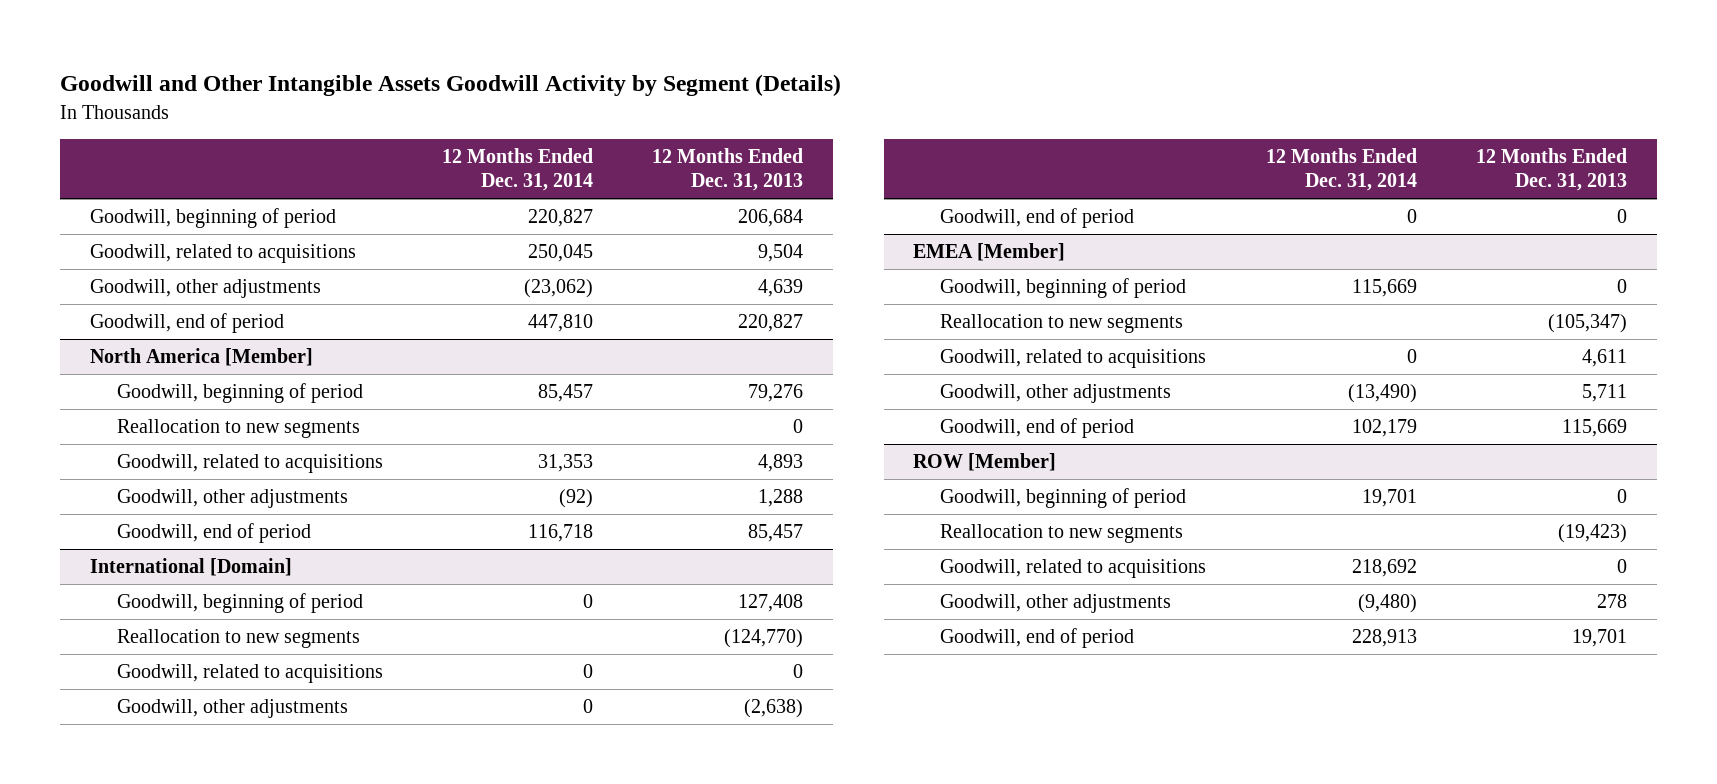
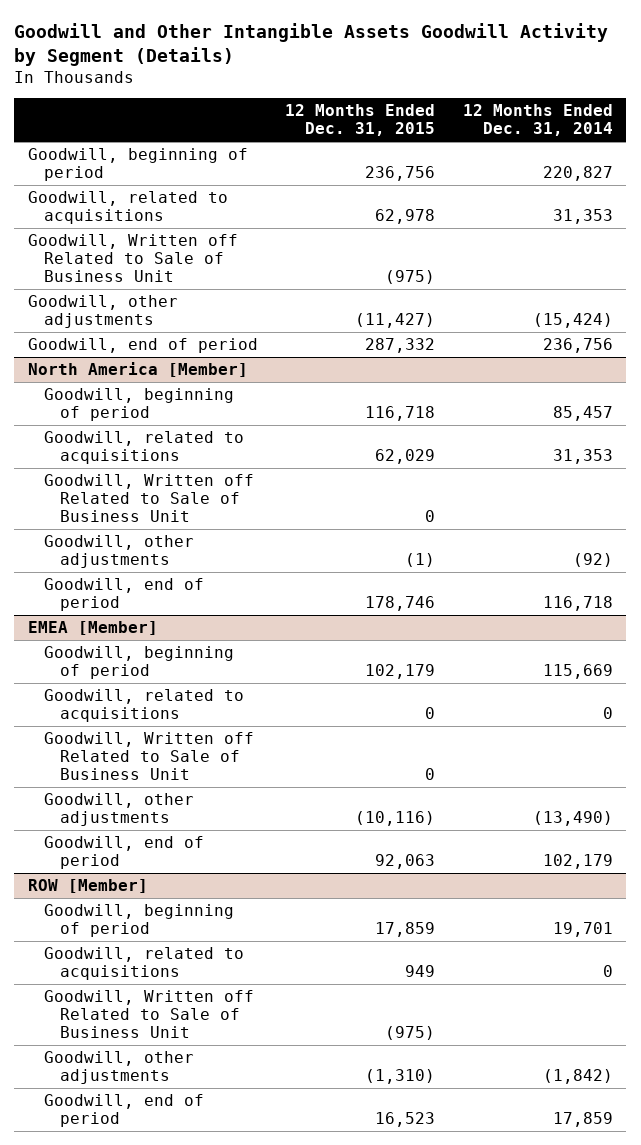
[652,148,804,192] 12 Months Ended Dec. 31, 2013 -> none
none -> [285,104,436,137] 12 Months Ended Dec. 31, 2015
[528,244,594,263] 250,045 -> [552,209,613,225] 31,353
none -> [28,234,239,283] Goodwill, Written off Related to Sale of Business Unit
[524,279,594,299] (23,062) -> [532,313,613,329] (15,424)
[528,314,594,333] 447,810 -> [542,338,613,354] 236,756
[116,419,360,439] Reallocation to new segments -> none
none -> [44,474,255,523] Goodwill, Written off Related to Sale of Business Unit
[89,558,292,577] International [Domain] -> none
[116,593,363,614] Goodwill, beginning of period -> none
[116,629,360,649] Reallocation to new segments -> none
[116,664,383,684] Goodwill, related to acquisitions -> none
[116,699,348,719] Goodwill, other adjustments -> none
[940,208,1135,229] Goodwill, end of period -> none
[940,314,1184,334] Reallocation to new segments -> none
none -> [44,732,255,781] Goodwill, Written off Related to Sale of Business Unit
[940,524,1184,544] Reallocation to new segments -> none
[1351,559,1417,578] 218,692 -> [602,965,613,978] 0
none -> [44,990,255,1039] Goodwill, Written off Related to Sale of Business Unit
[1357,594,1417,614] (9,480) -> [542,1069,613,1085] (1,842)
[1351,629,1417,648] 228,913 -> [552,1112,613,1128] 17,859

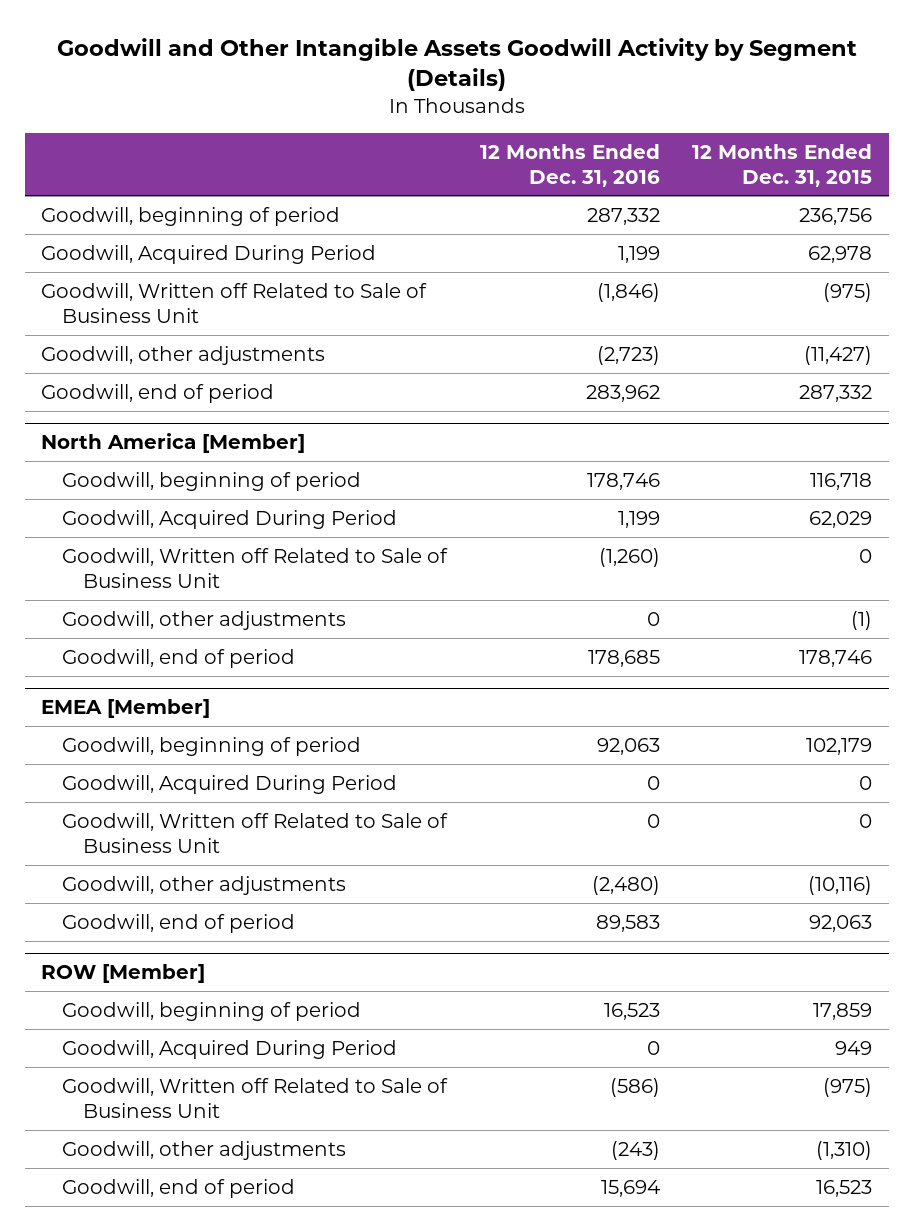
[462,104,613,137] 12 Months Ended Dec. 31, 2014 -> none
none -> [479,143,660,187] 12 Months Ended Dec. 31, 2016
[28,191,229,225] Goodwill, related to acquisitions -> [41,244,377,264] Goodwill, Acquired During Period
[44,431,245,465] Goodwill, related to acquisitions -> [62,509,398,529] Goodwill, Acquired During Period
[44,689,245,723] Goodwill, related to acquisitions -> [62,774,398,794] Goodwill, Acquired During Period
[44,947,245,981] Goodwill, related to acquisitions -> [62,1039,398,1059] Goodwill, Acquired During Period

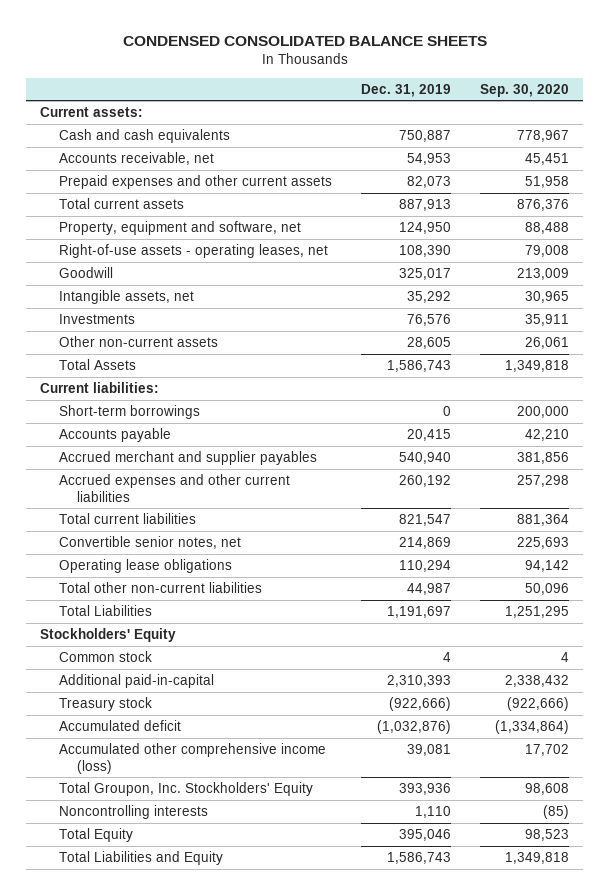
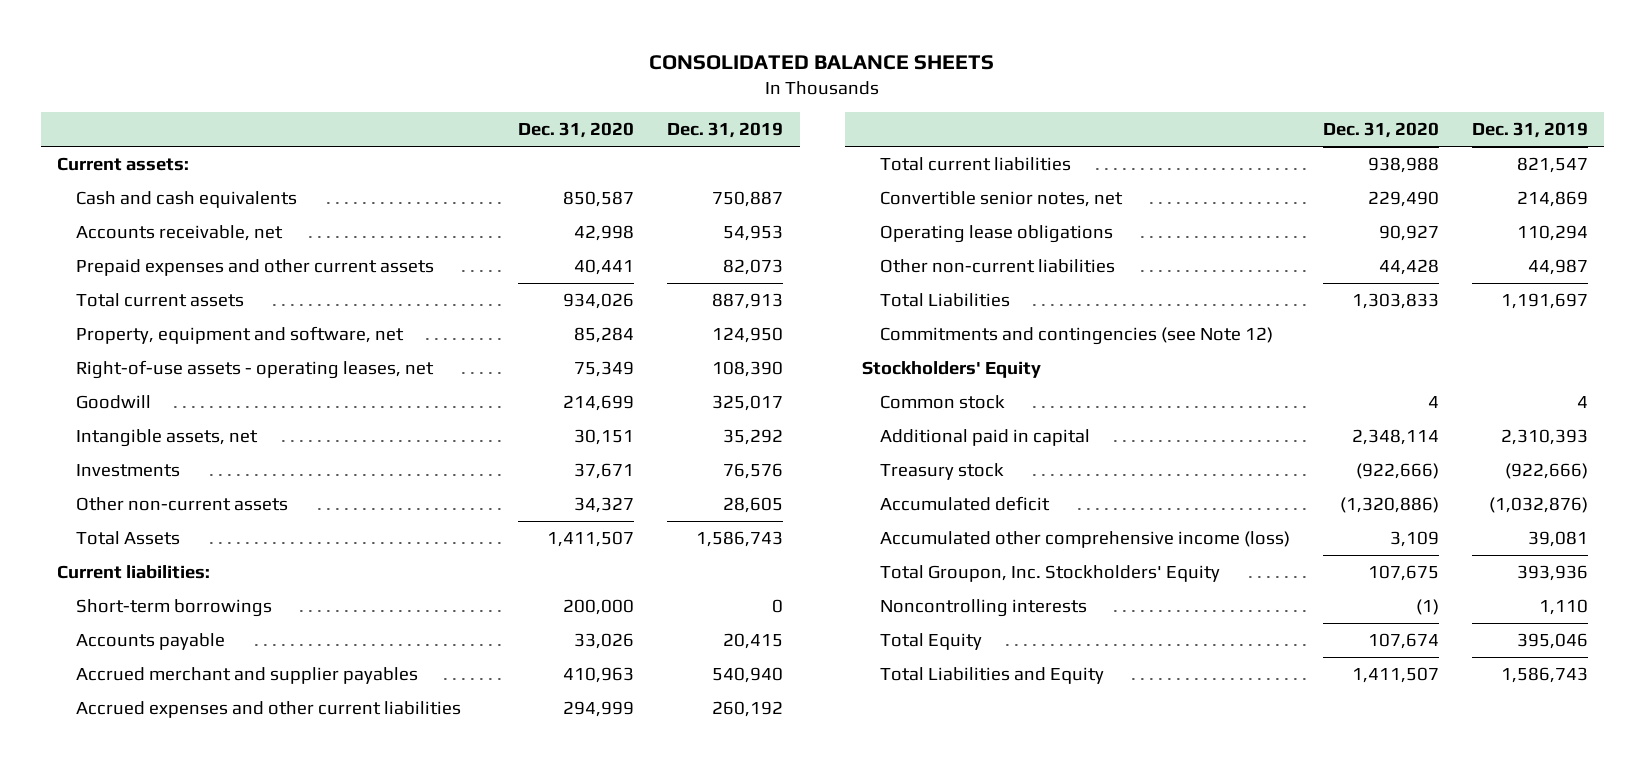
[122,36,487,47] CONDENSED CONSOLIDATED BALANCE SHEETS -> [649,55,995,71] CONSOLIDATED BALANCE SHEETS
[479,83,569,97] Sep. 30, 2020 -> none
none -> [518,122,635,139] Dec. 31, 2020
[58,581,262,593] Total other non-current liabilities -> [880,258,1116,273] Other non-current liabilities
none -> [880,326,1274,345] Commitments and contingencies (see Note 12)
[58,673,214,688] Additional paid-in-capital -> [880,428,1091,446] Additional paid in capital

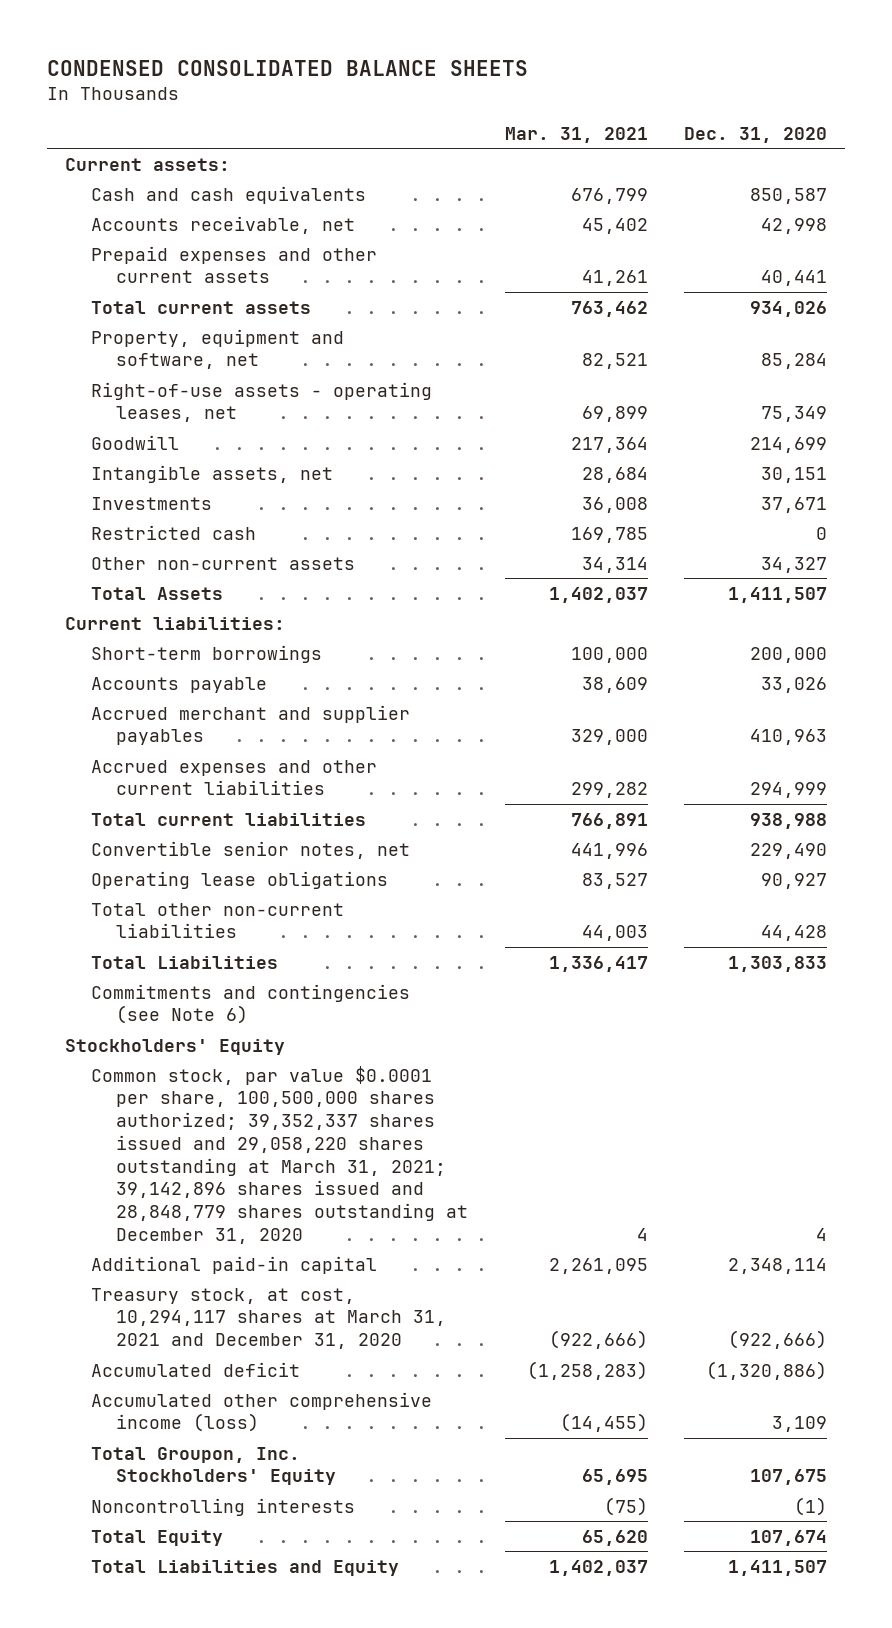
[649,55,995,71] CONSOLIDATED BALANCE SHEETS -> [47,59,529,76] CONDENSED CONSOLIDATED BALANCE SHEETS
[667,122,784,139] Dec. 31, 2019 -> none
none -> [504,127,648,144] Mar. 31, 2021
none -> [90,524,256,540] Restricted cash
[880,258,1116,273] Other non-current liabilities -> [90,902,344,939] Total other non-current liabilities
[880,326,1274,345] Commitments and contingencies (see Note 12) -> [90,983,410,1025] Commitments and contingencies (see Note 6)
[880,394,1006,409] Common stock -> [90,1065,469,1244] Common stock, par value $0.0001 per share, 100,500,000 shares authorized; 39,352,337 shares issued and 29,058,220 shares outstanding at March 31, 2021; 39,142,896 shares issued and 28,848,779 shares outstanding at December 31, 2020
[880,428,1091,446] Additional paid in capital -> [90,1255,377,1274] Additional paid-in capital
[880,462,1005,480] Treasury stock -> [90,1287,447,1350] Treasury stock, at cost, 10,294,117 shares at March 31, 2021 and December 31, 2020

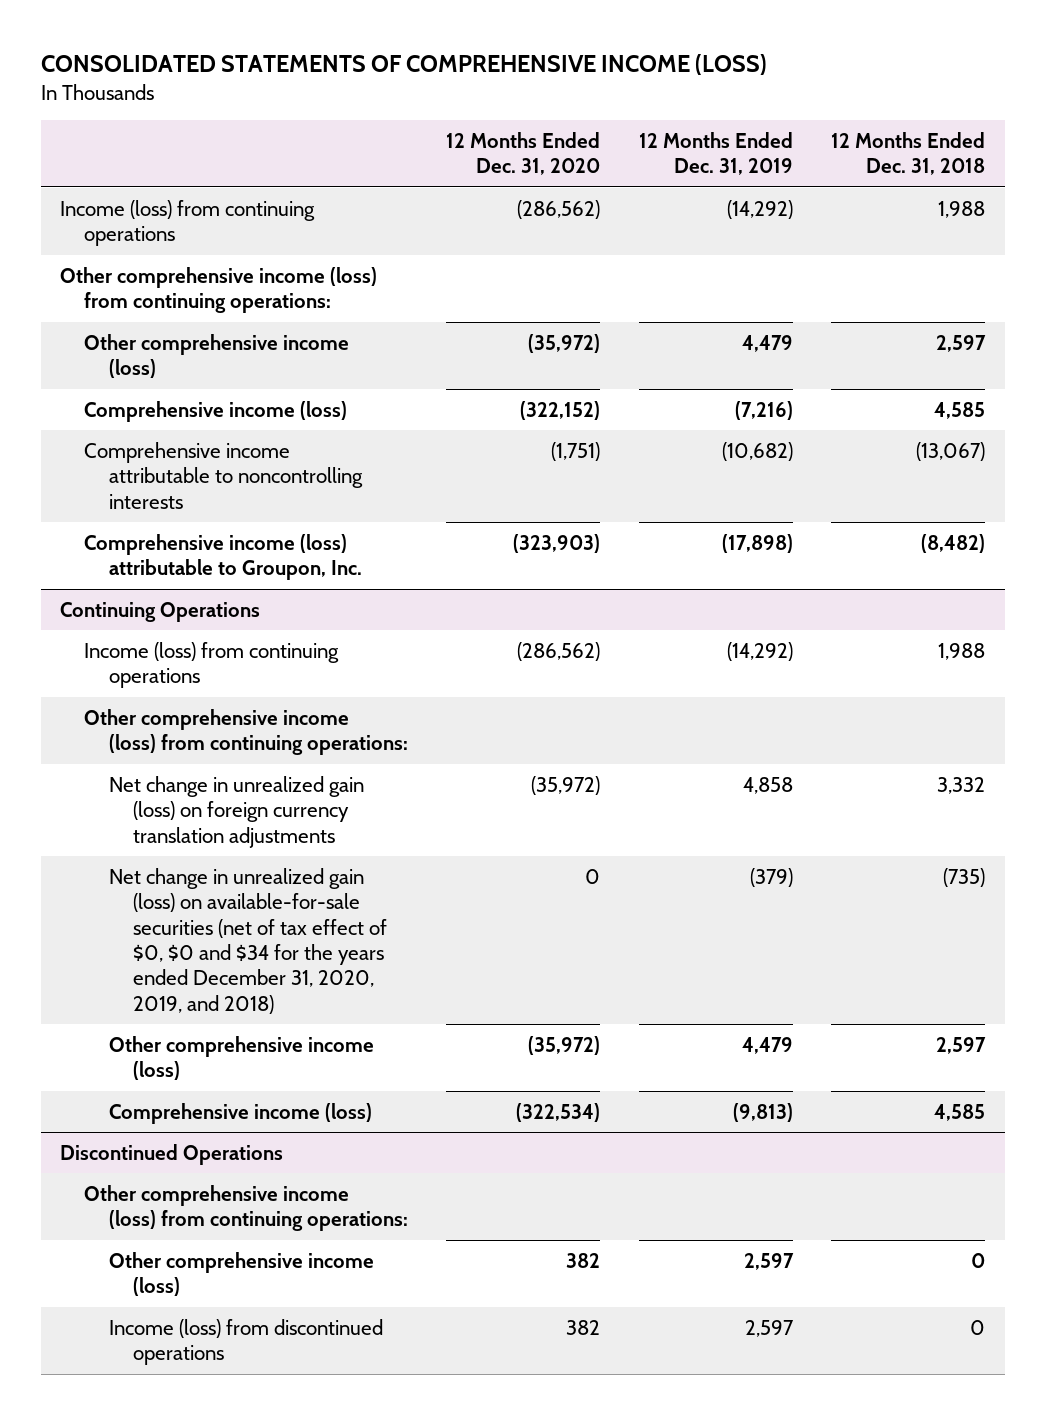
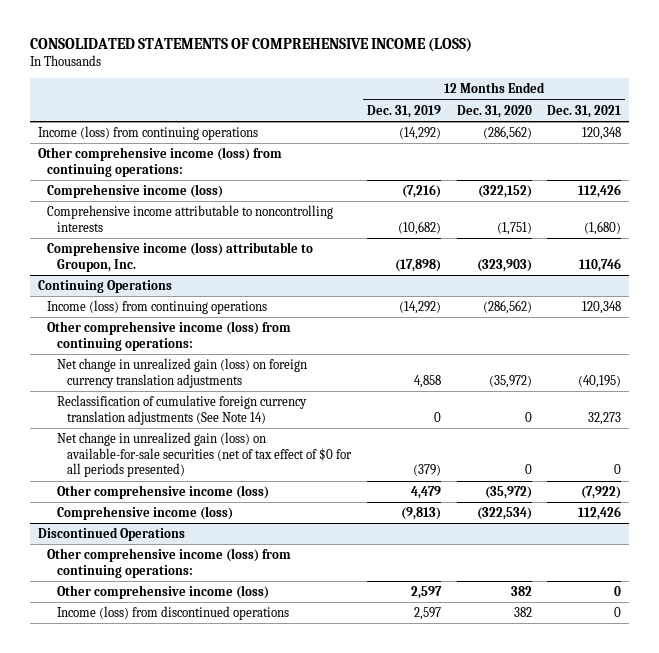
[831,131,986,176] 12 Months Ended Dec. 31, 2018 -> none
none -> [547,104,622,118] Dec. 31, 2021
[84,333,350,379] Other comprehensive income (loss) -> none
none -> [57,394,308,425] Reclassification of cumulative foreign currency translation adjustments (See Note 14)
[108,867,387,1014] Net change in unrealized gain (loss) on available-for-sale securities (net of tax effect of $0, $0 and $34 for the years ended December 31, 2020, 2019, and 2018) -> [57,431,353,478] Net change in unrealized gain (loss) on available-for-sale securities (net of tax effect of $0 for all periods presented)

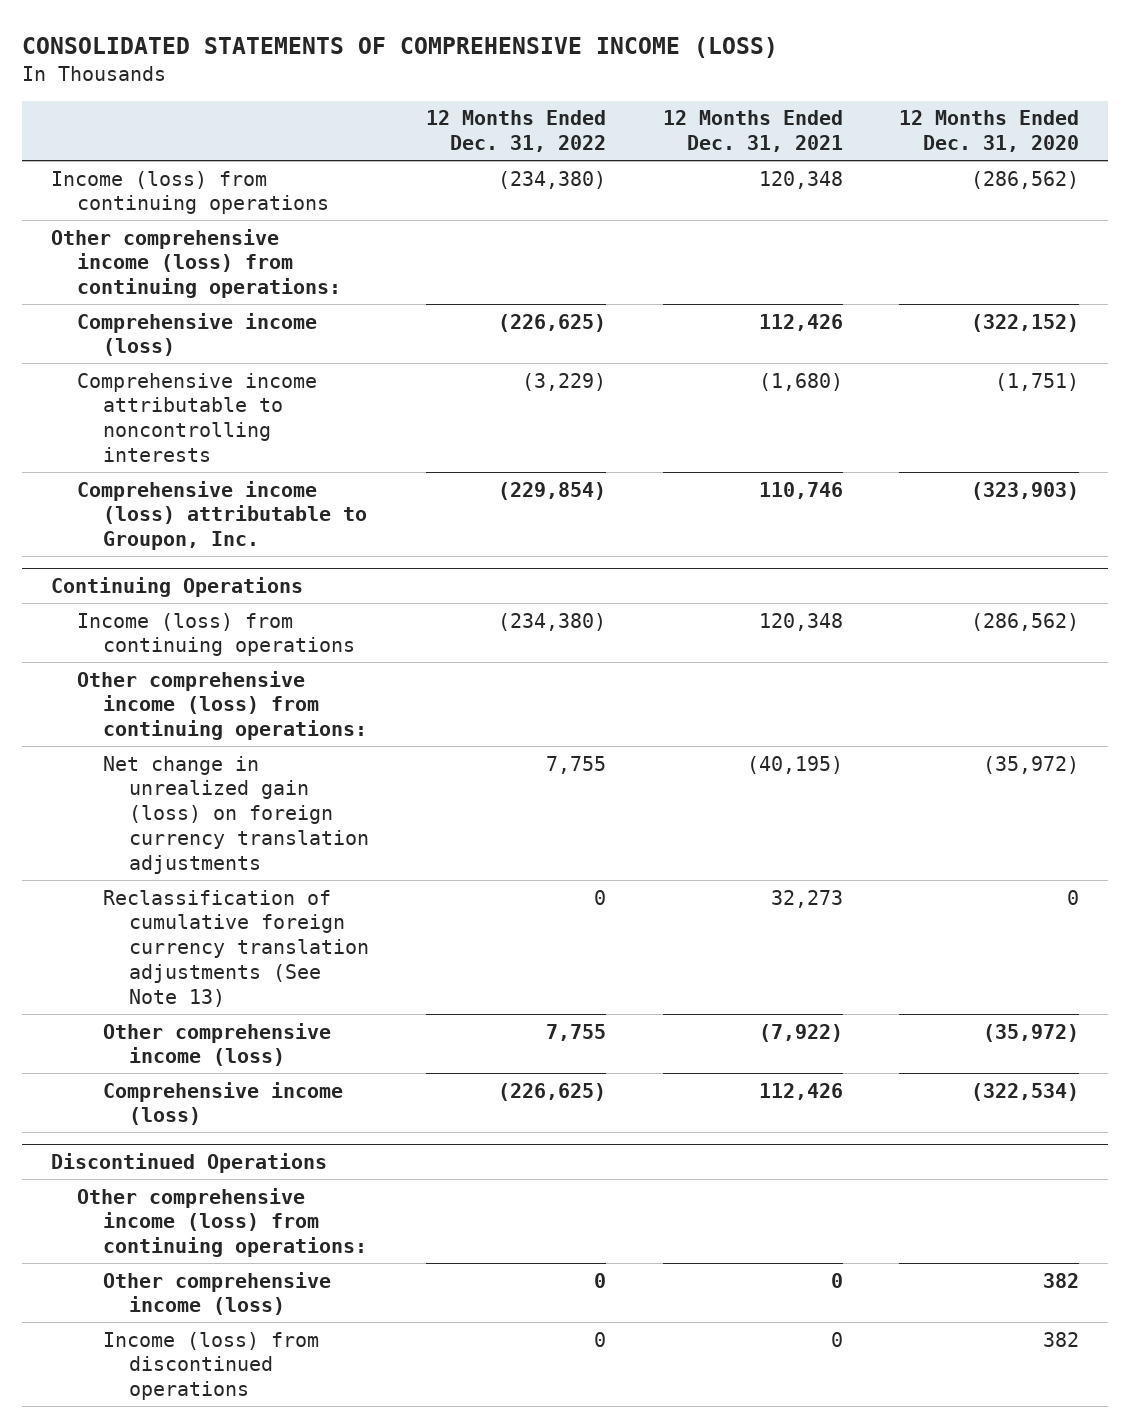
[366,104,441,118] Dec. 31, 2019 -> none
none -> [426,110,607,153] 12 Months Ended Dec. 31, 2022
[57,431,353,478] Net change in unrealized gain (loss) on available-for-sale securities (net of tax effect of $0 for all periods presented) -> none
[57,394,308,425] Reclassification of cumulative foreign currency translation adjustments (See Note 14) -> [103,889,370,1007] Reclassification of cumulative foreign currency translation adjustments (See Note 13)

